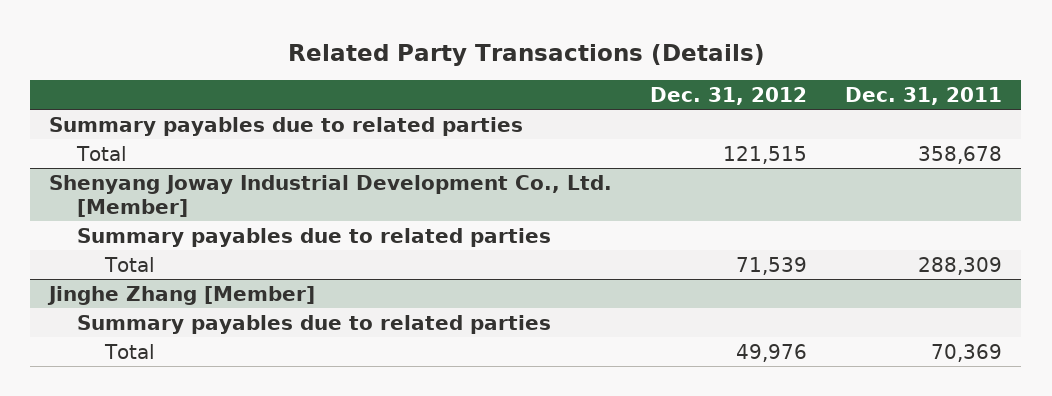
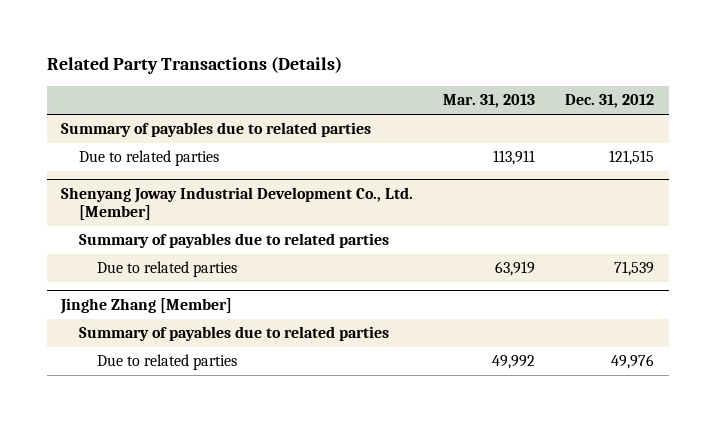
[845,86,1003,105] Dec. 31, 2011 -> none
none -> [443,94,536,109] Mar. 31, 2013
[49,116,524,136] Summary payables due to related parties -> [61,122,372,138] Summary of payables due to related parties
[76,145,128,161] Total -> [79,150,220,167] Due to related parties
[77,227,552,247] Summary payables due to related parties -> [79,233,390,249] Summary of payables due to related parties
[104,256,156,272] Total -> [96,261,237,278] Due to related parties
[77,314,552,334] Summary payables due to related parties -> [79,326,390,342] Summary of payables due to related parties
[104,343,156,359] Total -> [96,354,237,371] Due to related parties

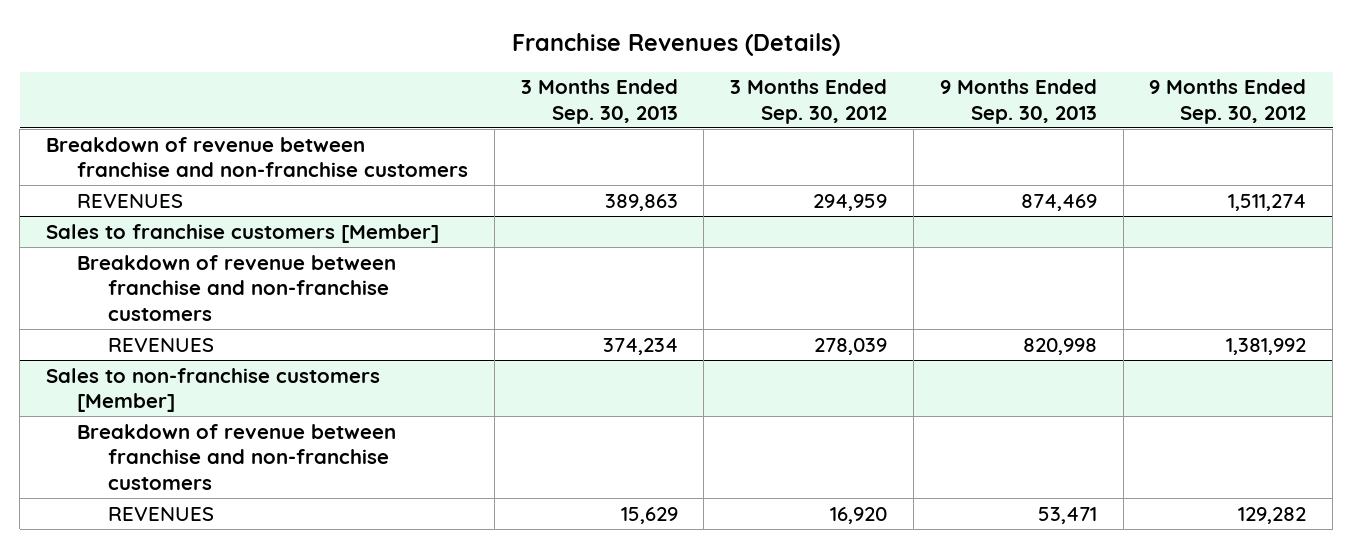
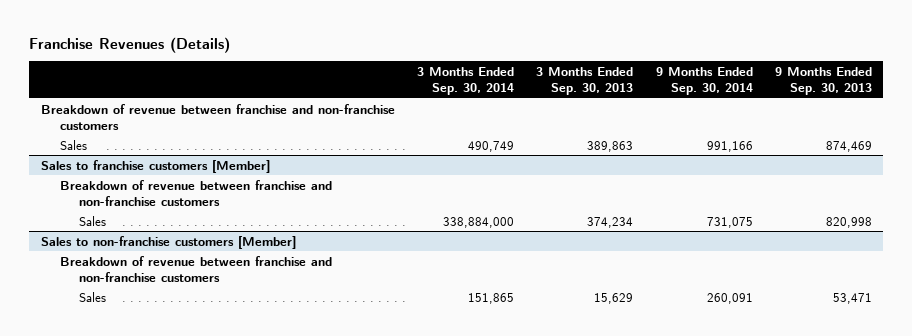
[730,79,888,124] 3 Months Ended Sep. 30, 2012 -> none
[1149,79,1307,124] 9 Months Ended Sep. 30, 2012 -> none
none -> [416,66,514,96] 3 Months Ended Sep. 30, 2014
none -> [655,66,753,96] 9 Months Ended Sep. 30, 2014
[76,193,183,208] REVENUES -> [59,139,87,150] Sales
[108,337,215,352] REVENUES -> [79,215,107,226] Sales
[108,506,215,521] REVENUES -> [79,291,107,302] Sales

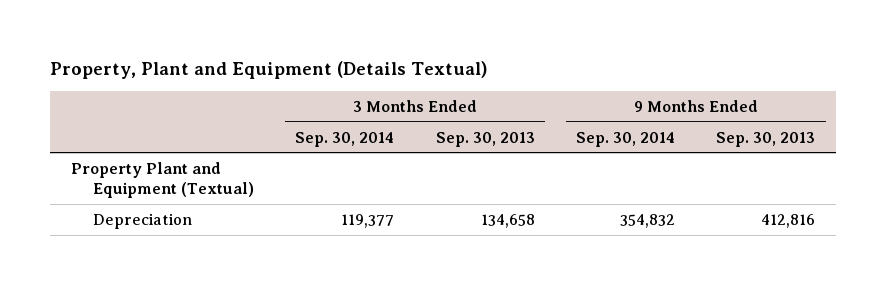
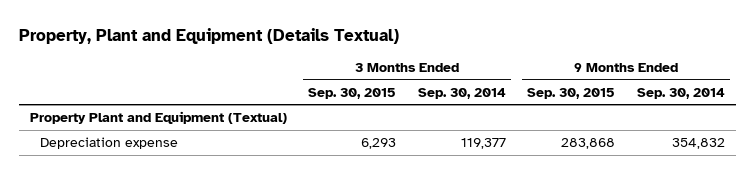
[435,131,535,147] Sep. 30, 2013 -> none
[716,131,816,147] Sep. 30, 2013 -> none
none -> [308,87,397,99] Sep. 30, 2015
none -> [527,87,616,99] Sep. 30, 2015
[93,212,193,229] Depreciation -> [40,137,179,150] Depreciation expense

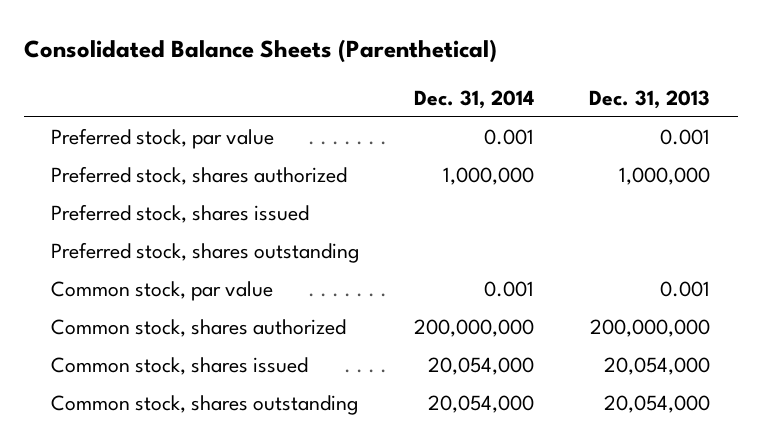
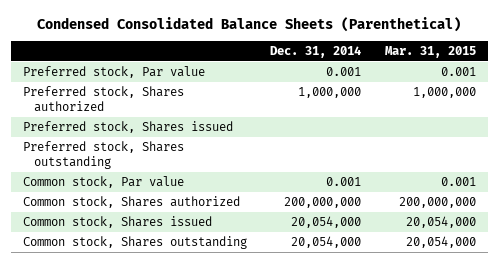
[23,38,497,63] Consolidated Balance Sheets (Parenthetical) -> [37,17,462,33] Condensed Consolidated Balance Sheets (Parenthetical)
[589,89,711,109] Dec. 31, 2013 -> none
none -> [384,45,476,58] Mar. 31, 2015
[51,128,275,150] Preferred stock, par value -> [22,66,205,79] Preferred stock, Par value
[51,166,348,186] Preferred stock, shares authorized -> [22,86,184,112] Preferred stock, Shares authorized
[51,204,310,224] Preferred stock, shares issued -> [22,121,233,134] Preferred stock, Shares issued
[51,242,360,264] Preferred stock, shares outstanding -> [22,141,184,169] Preferred stock, Shares outstanding
[51,281,274,302] Common stock, par value -> [22,176,184,189] Common stock, Par value
[51,319,347,338] Common stock, shares authorized -> [22,196,240,209] Common stock, Shares authorized
[51,357,309,376] Common stock, shares issued -> [22,216,212,229] Common stock, Shares issued
[51,395,359,416] Common stock, shares outstanding -> [22,236,247,250] Common stock, Shares outstanding

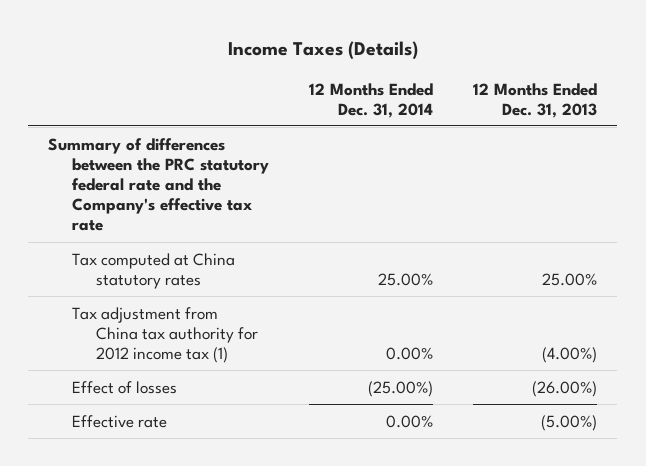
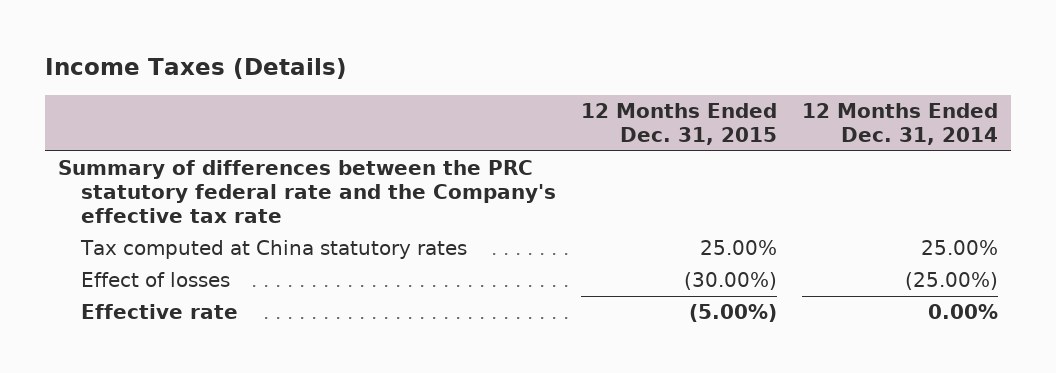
[473,82,598,118] 12 Months Ended Dec. 31, 2013 -> none
none -> [581,102,778,145] 12 Months Ended Dec. 31, 2015
[71,306,258,363] Tax adjustment from China tax authority for 2012 income tax (1) -> none

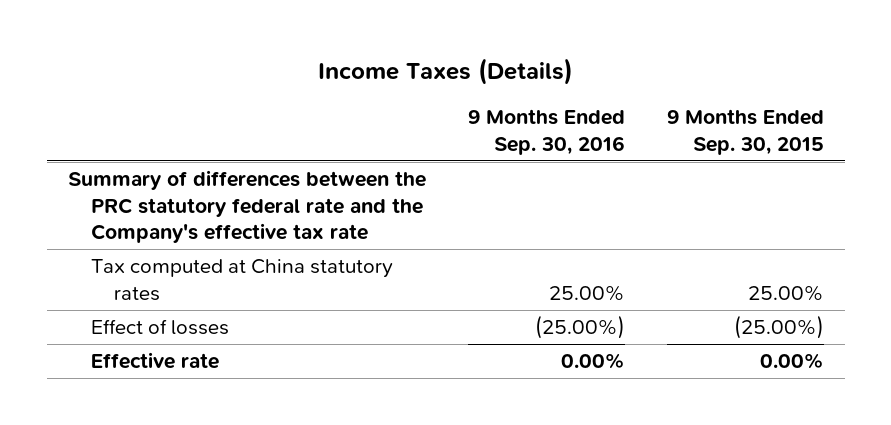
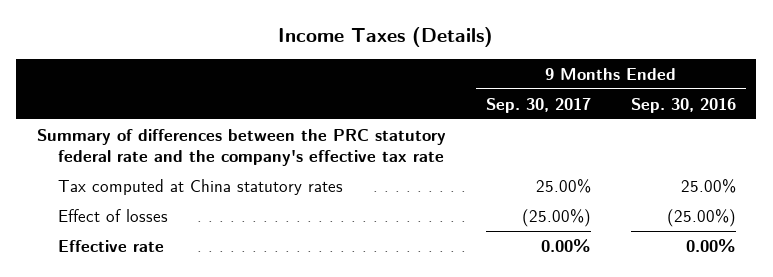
[666,108,824,155] 9 Months Ended Sep. 30, 2015 -> none
none -> [485,97,591,113] Sep. 30, 2017
[67,170,426,244] Summary of differences between the PRC statutory federal rate and the Company's effective tax rate -> [36,128,446,166] Summary of differences between the PRC statutory federal rate and the company's effective tax rate

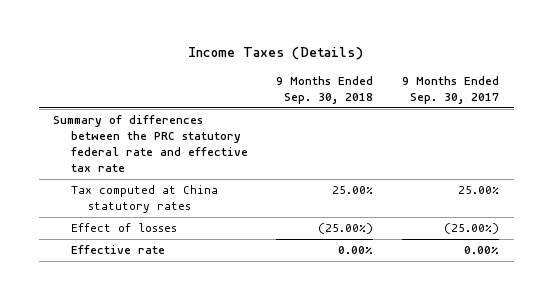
[631,97,737,113] Sep. 30, 2016 -> none
none -> [276,75,374,104] 9 Months Ended Sep. 30, 2018
[36,128,446,166] Summary of differences between the PRC statutory federal rate and the company's effective tax rate -> [52,115,248,172] Summary of differences between the PRC statutory federal rate and effective tax rate

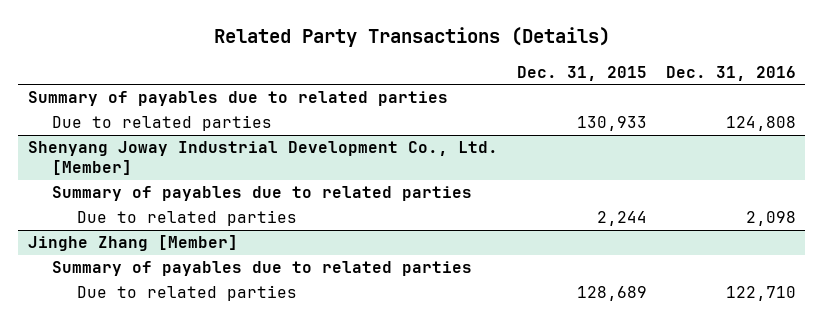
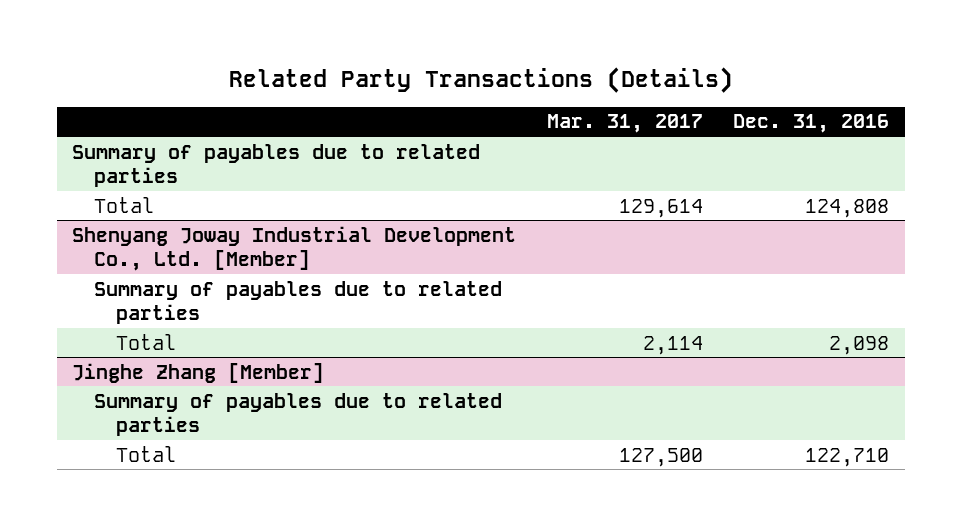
[516,65,647,81] Dec. 31, 2015 -> none
none -> [546,114,703,134] Mar. 31, 2017
[52,115,273,132] Due to related parties -> [93,196,154,213] Total
[76,210,297,227] Due to related parties -> [115,333,176,350] Total
[76,285,297,302] Due to related parties -> [115,445,176,462] Total

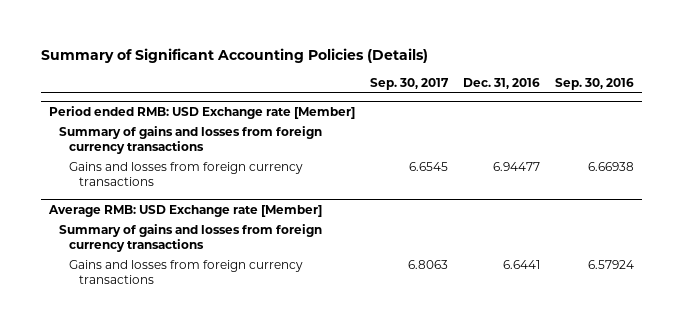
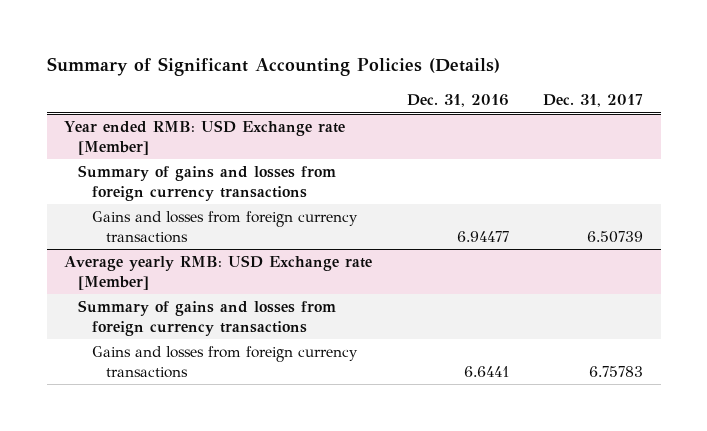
[369,78,449,91] Sep. 30, 2017 -> none
[555,78,635,91] Sep. 30, 2016 -> none
none -> [543,93,644,107] Dec. 31, 2017
[48,105,355,119] Period ended RMB: USD Exchange rate [Member] -> [64,120,346,155] Year ended RMB: USD Exchange rate [Member]
[47,204,322,217] Average RMB: USD Exchange rate [Member] -> [64,255,373,290] Average yearly RMB: USD Exchange rate [Member]

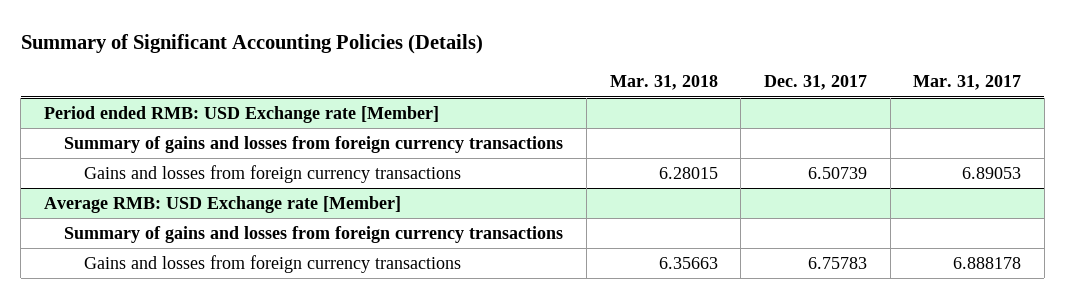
[406,93,509,107] Dec. 31, 2016 -> none
none -> [609,75,718,91] Mar. 31, 2018
none -> [913,75,1022,91] Mar. 31, 2017
[64,120,346,155] Year ended RMB: USD Exchange rate [Member] -> [43,105,439,123] Period ended RMB: USD Exchange rate [Member]
[64,255,373,290] Average yearly RMB: USD Exchange rate [Member] -> [43,195,401,213] Average RMB: USD Exchange rate [Member]

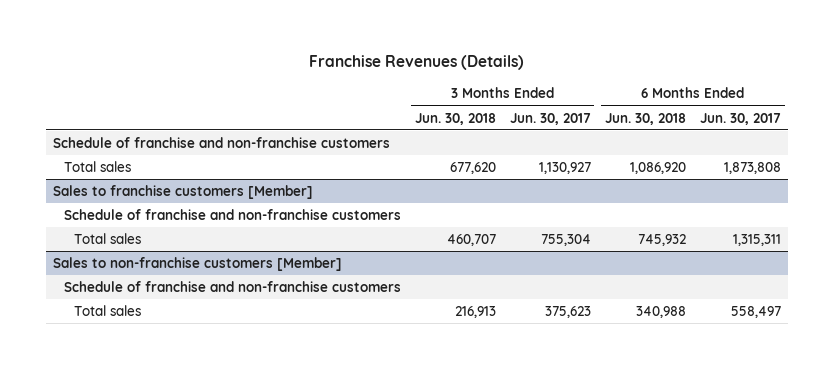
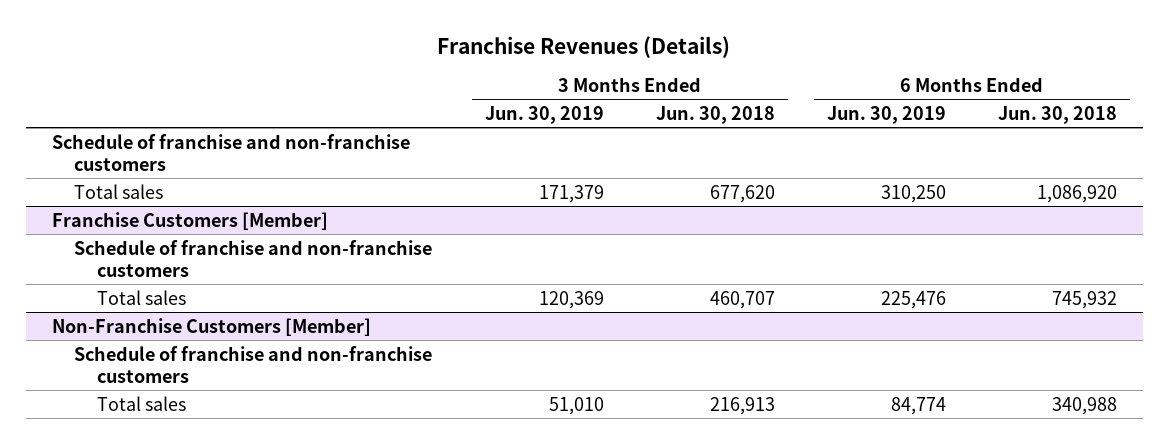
[509,112,591,125] Jun. 30, 2017 -> none
[700,112,782,125] Jun. 30, 2017 -> none
none -> [484,106,604,125] Jun. 30, 2019
none -> [826,106,946,125] Jun. 30, 2019
[53,185,314,200] Sales to franchise customers [Member] -> [51,211,328,230] Franchise Customers [Member]
[53,257,343,272] Sales to non-franchise customers [Member] -> [51,317,371,336] Non-Franchise Customers [Member]

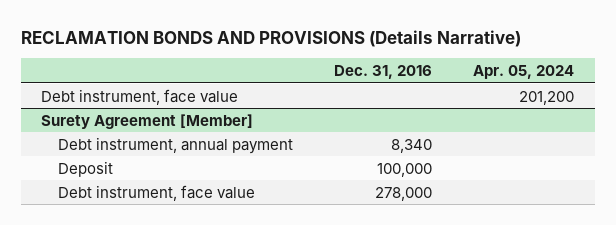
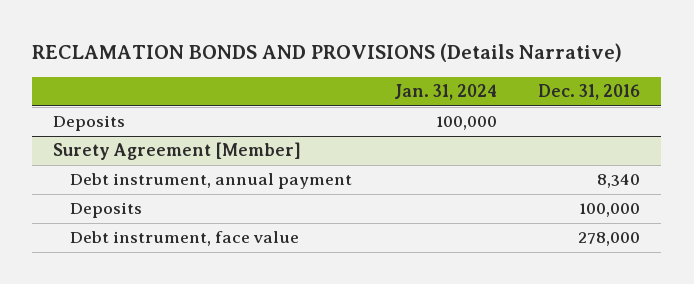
[473,65,575,80] Apr. 05, 2024 -> none
none -> [393,84,497,101] Jan. 31, 2024
[41,88,239,105] Debt instrument, face value -> none
none -> [53,115,126,132] Deposits
[57,160,113,177] Deposit -> [69,202,142,219] Deposits

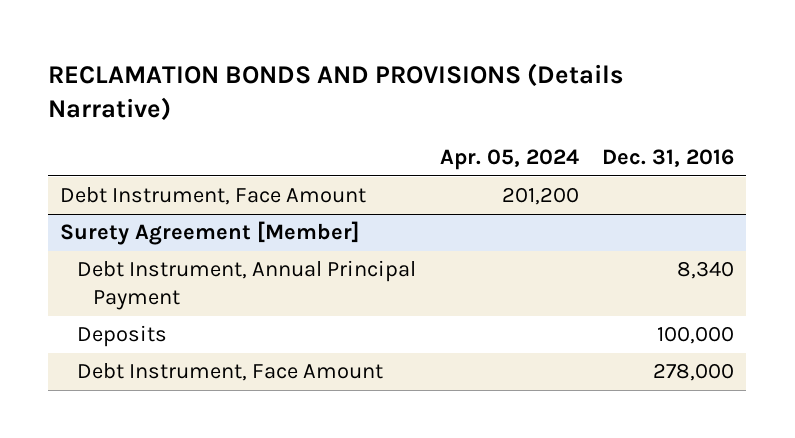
[393,84,497,101] Jan. 31, 2024 -> none
none -> [439,149,579,171] Apr. 05, 2024
[53,115,126,132] Deposits -> none
none -> [60,187,367,206] Debt Instrument, Face Amount
[69,173,352,190] Debt instrument, annual payment -> [76,260,416,311] Debt Instrument, Annual Principal Payment
[69,231,299,247] Debt instrument, face value -> [76,363,383,382] Debt Instrument, Face Amount

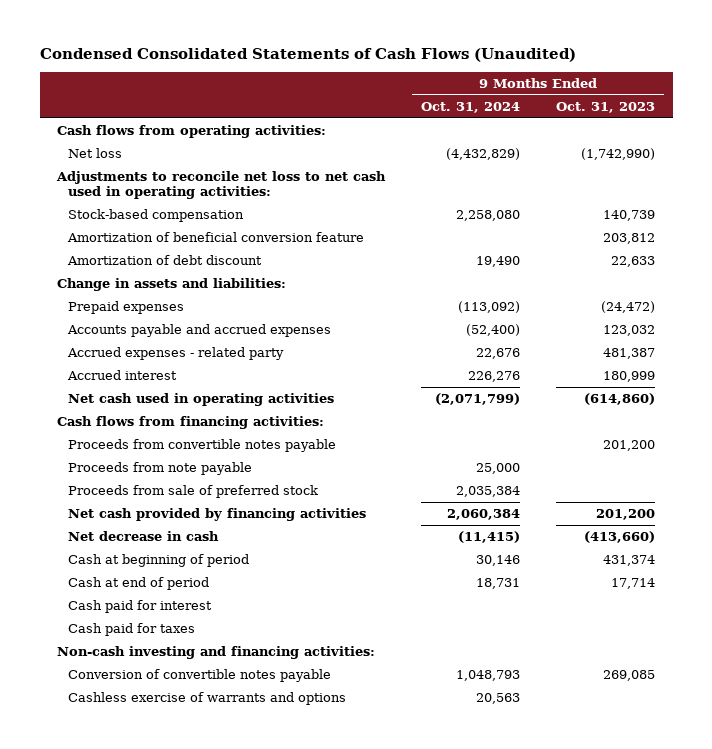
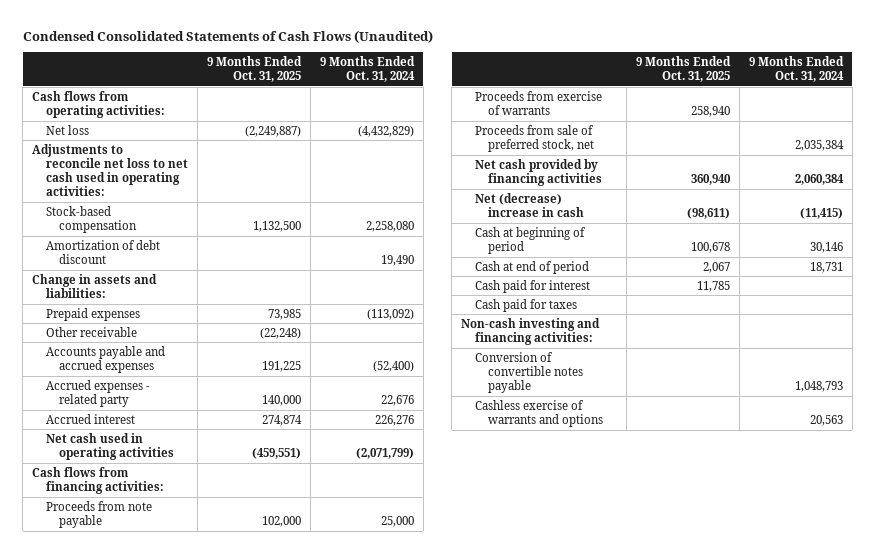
[555,101,655,113] Oct. 31, 2023 -> none
none -> [206,55,302,82] 9 Months Ended Oct. 31, 2025
[66,232,364,243] Amortization of beneficial conversion feature -> none
none -> [45,326,137,337] Other receivable
[67,439,336,453] Proceeds from convertible notes payable -> none
none -> [474,90,602,115] Proceeds from exercise of warrants
[67,485,318,499] Proceeds from sale of preferred stock -> [474,124,595,152] Proceeds from sale of preferred stock, net
[67,531,219,542] Net decrease in cash -> [474,192,585,217] Net (decrease) increase in cash

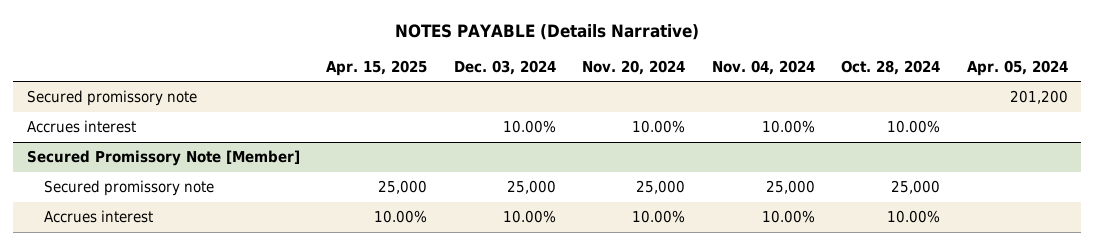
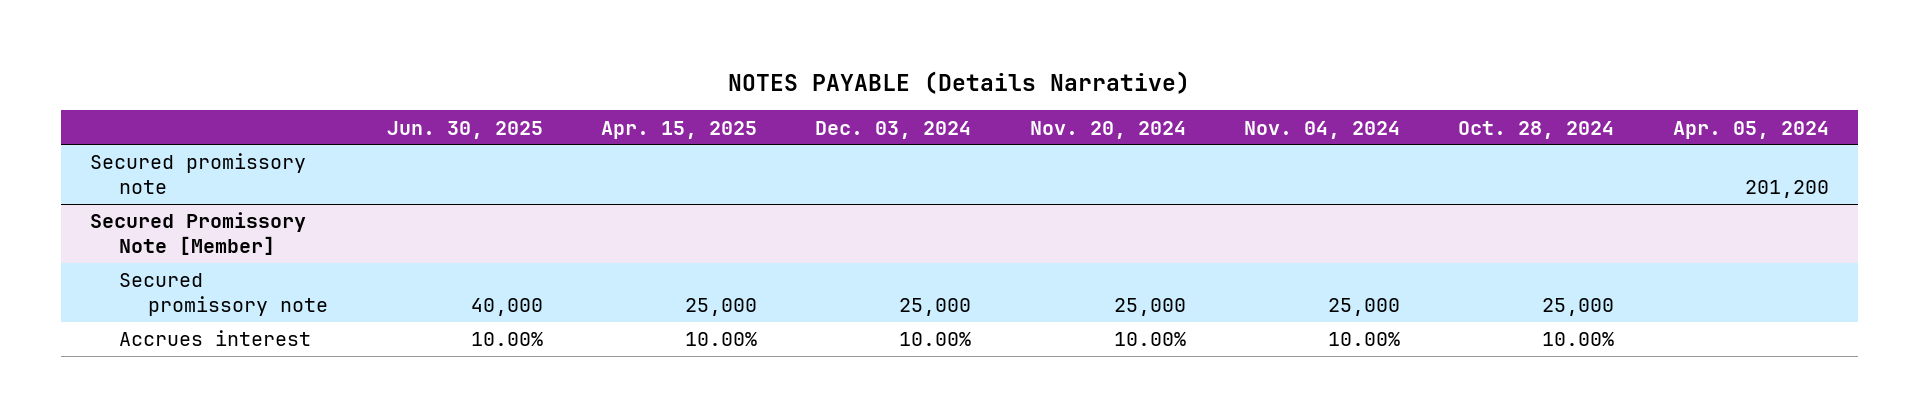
none -> [386,120,543,139] Jun. 30, 2025
[26,120,136,134] Accrues interest -> none

